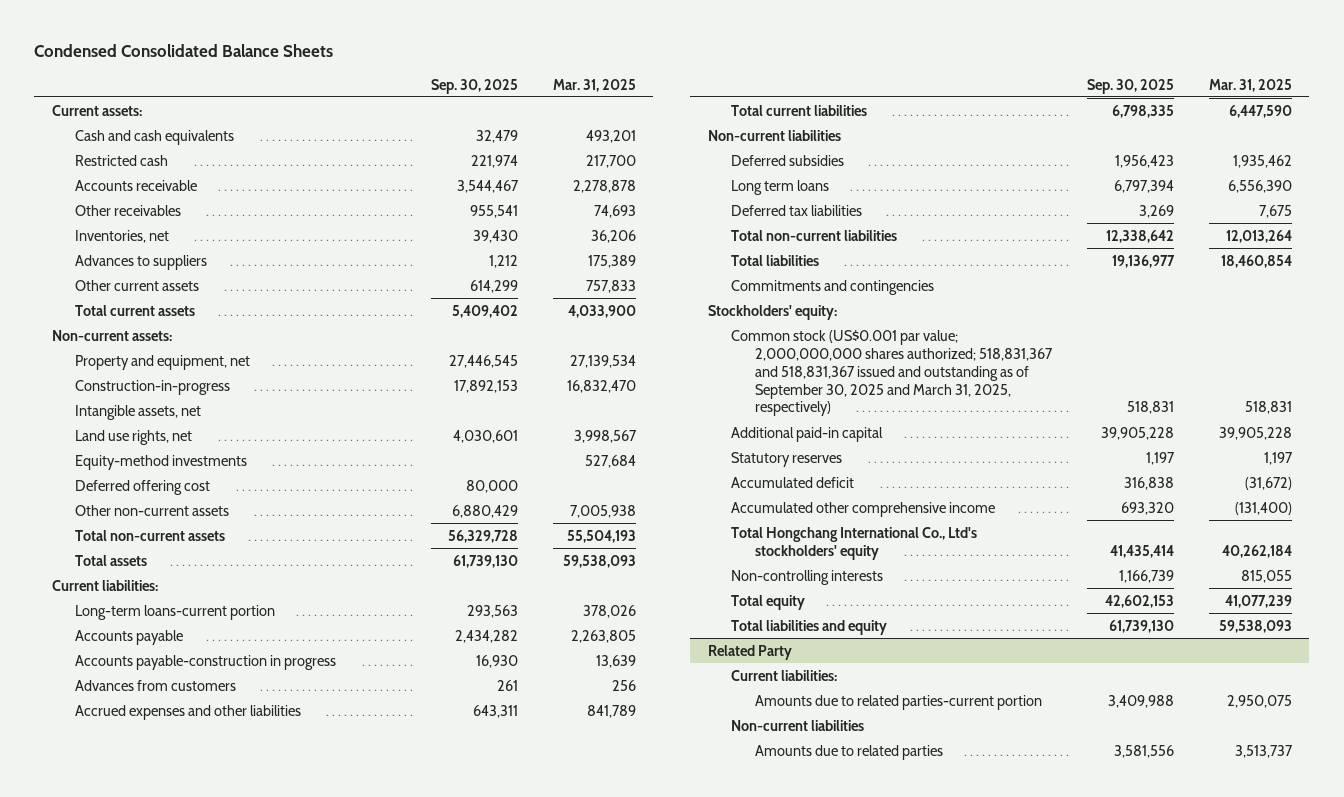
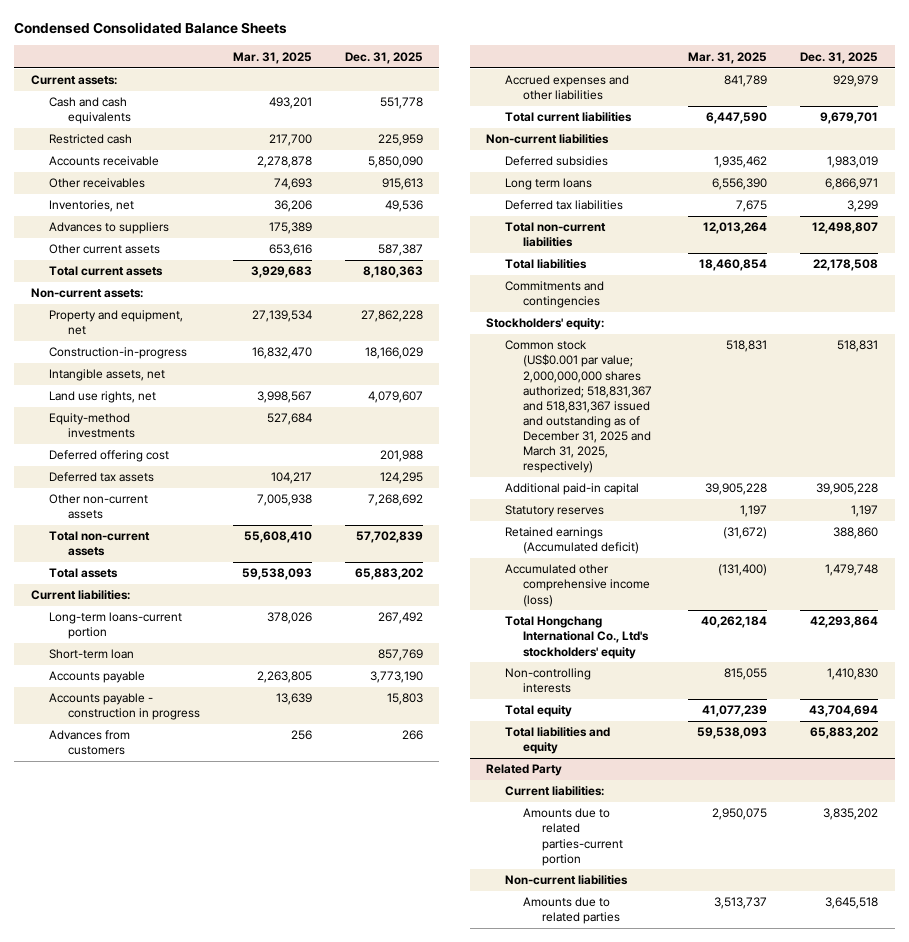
[430,78,518,94] Sep. 30, 2025 -> none
none -> [344,51,423,64] Dec. 31, 2025
[585,279,636,293] 757,833 -> [268,244,312,257] 653,616
[567,304,636,318] 4,033,900 -> [250,266,312,279] 3,929,683
none -> [49,472,155,483] Deferred tax assets
[566,529,636,543] 55,504,193 -> [243,531,312,544] 55,608,410
none -> [49,649,135,660] Short-term loan
[75,654,337,670] Accounts payable-construction in progress -> [49,693,200,721] Accounts payable - construction in progress
[731,329,1053,417] Common stock (US$0.001 par value; 2,000,000,000 shares authorized; 518,831,367 and 518,831,367 issued and outstanding as of September 30, 2025 and March 31, 2025, respectively) -> [504,340,653,473] Common stock (US$0.001 par value; 2,000,000,000 shares authorized; 518,831,367 and 518,831,367 issued and outstanding as of December 31, 2025 and March 31, 2025, respectively)
[731,476,855,488] Accumulated deficit -> [504,527,640,555] Retained earnings (Accumulated deficit)
[731,501,996,517] Accumulated other comprehensive income -> [504,564,651,607] Accumulated other comprehensive income (loss)

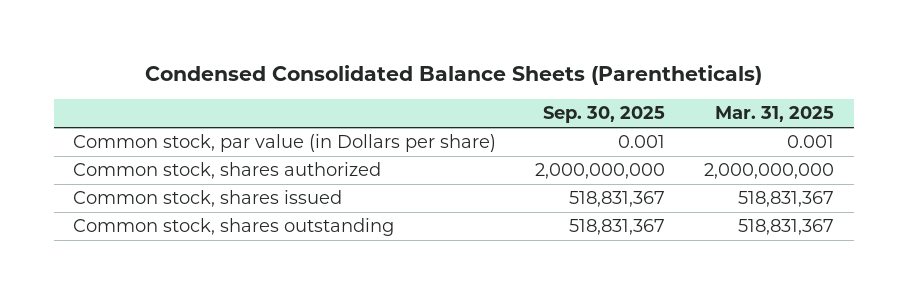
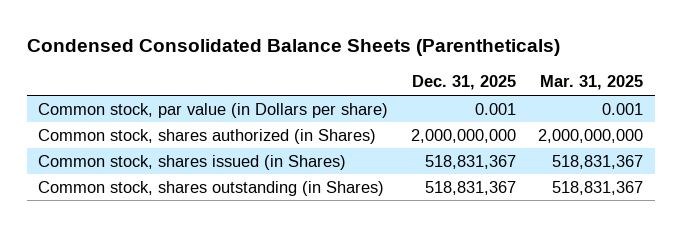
[543,106,666,124] Sep. 30, 2025 -> none
none -> [411,75,516,91] Dec. 31, 2025
[73,162,382,180] Common stock, shares authorized -> [38,128,377,144] Common stock, shares authorized (in Shares)
[73,190,343,208] Common stock, shares issued -> [38,154,347,170] Common stock, shares issued (in Shares)
[73,218,395,237] Common stock, shares outstanding -> [38,180,385,196] Common stock, shares outstanding (in Shares)

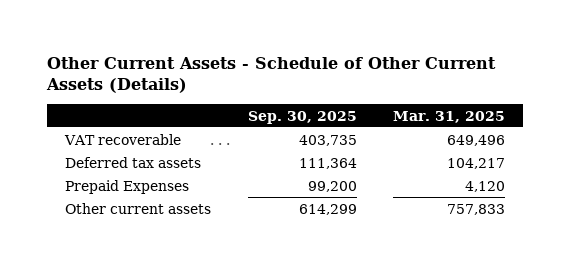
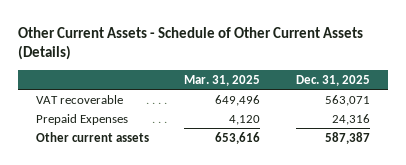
[247,110,357,124] Sep. 30, 2025 -> none
none -> [296,74,371,86] Dec. 31, 2025
[65,156,202,168] Deferred tax assets -> none
[447,203,506,215] 757,833 -> [215,131,261,144] 653,616

